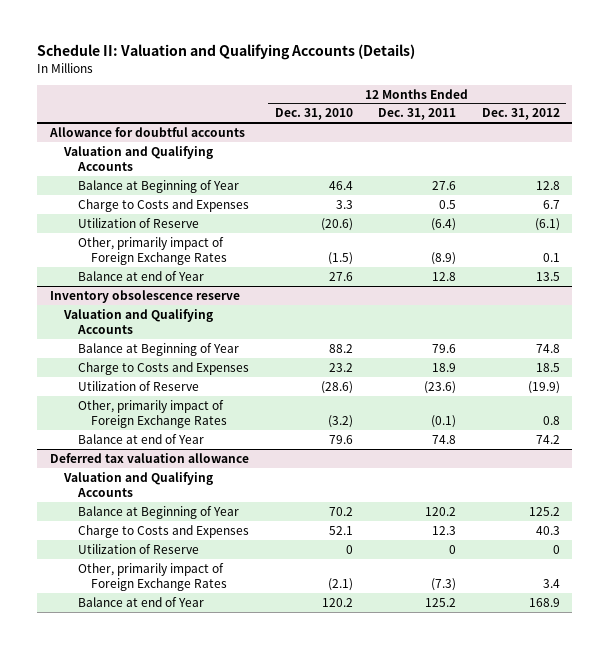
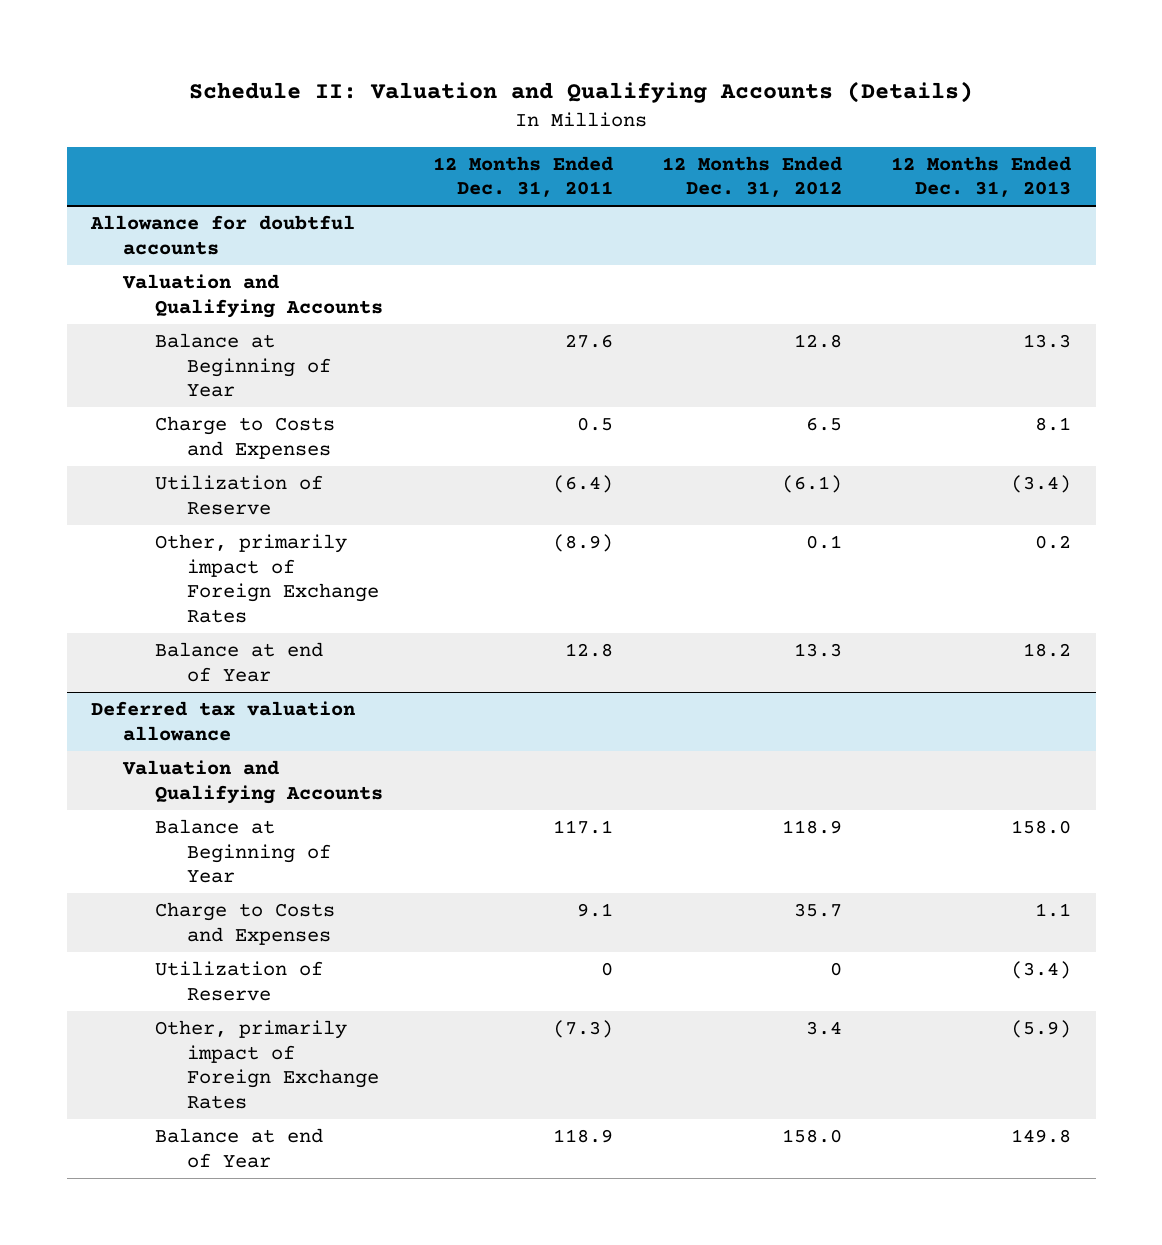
[274,108,353,121] Dec. 31, 2010 -> none
none -> [891,155,1072,198] 12 Months Ended Dec. 31, 2013
[542,199,560,209] 6.7 -> [805,417,842,432] 6.5
[50,289,241,303] Inventory obsolescence reserve -> none
[62,308,213,334] Valuation and Qualifying Accounts -> none
[77,342,239,356] Balance at Beginning of Year -> none
[77,361,249,375] Charge to Costs and Expenses -> none
[77,380,199,391] Utilization of Reserve -> none
[77,399,228,428] Other, primarily impact of Foreign Exchange Rates -> none
[77,433,204,444] Balance at end of Year -> none
[535,271,560,281] 13.5 -> [793,643,842,658] 13.3
[425,506,457,516] 120.2 -> [552,820,613,835] 117.1
[528,506,560,516] 125.2 -> [781,820,842,835] 118.9
[432,525,457,535] 12.3 -> [576,903,613,918] 9.1
[535,525,560,535] 40.3 -> [793,903,842,918] 35.7
[425,597,457,607] 125.2 -> [552,1129,613,1144] 118.9
[528,597,560,607] 168.9 -> [781,1129,842,1144] 158.0

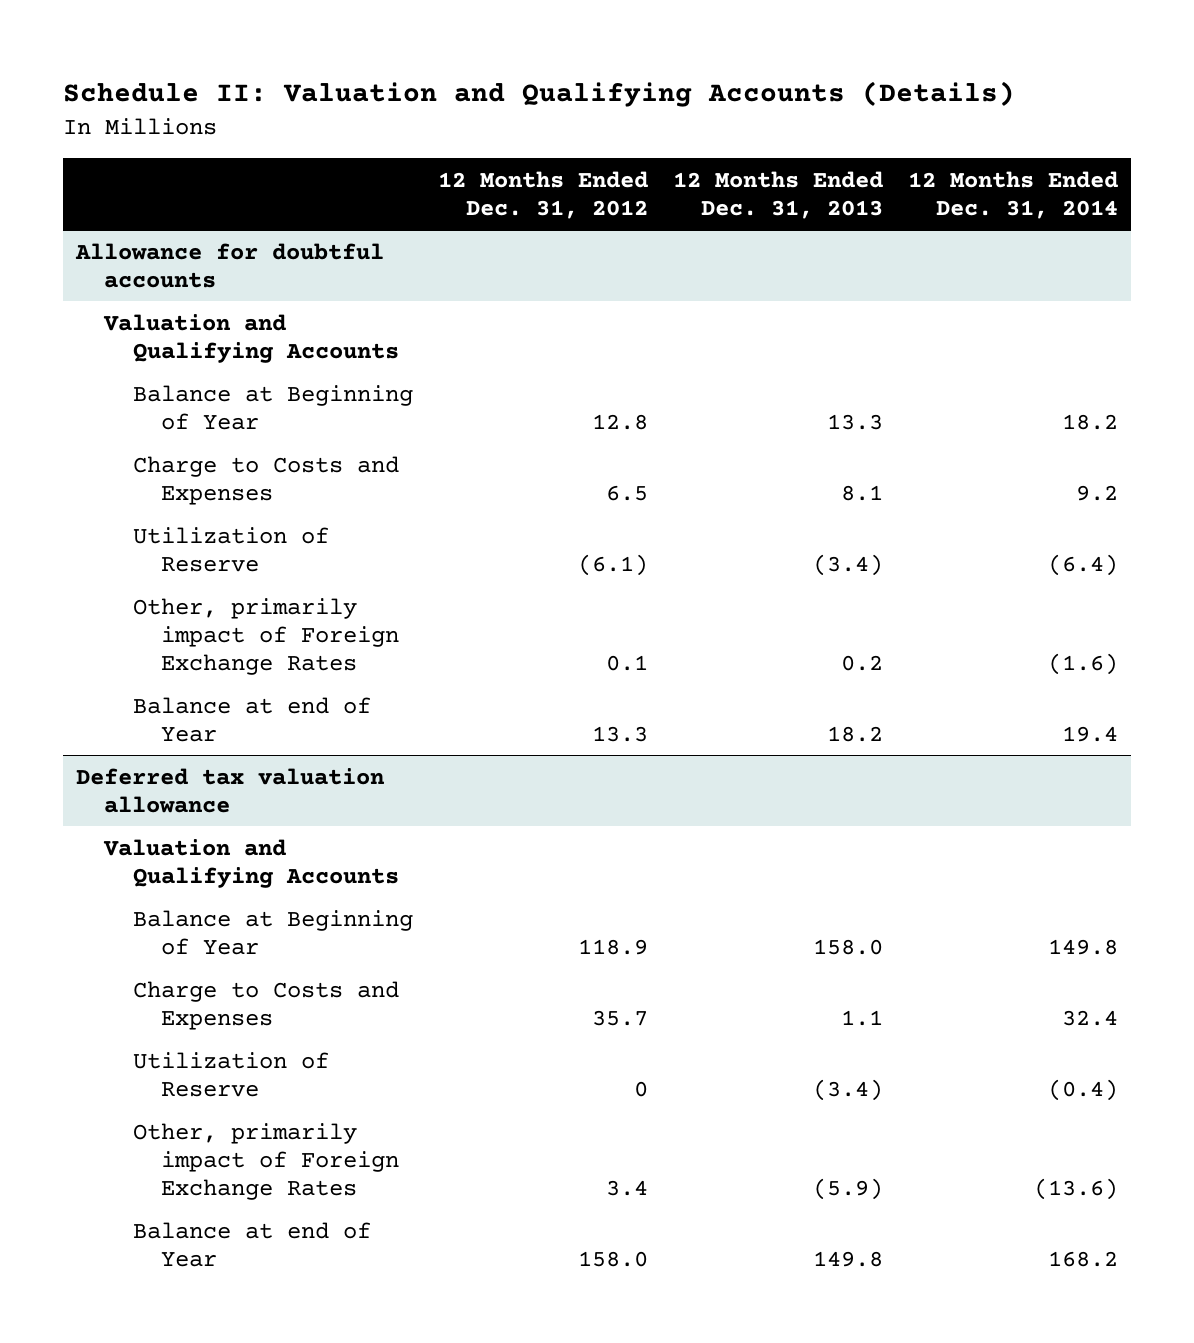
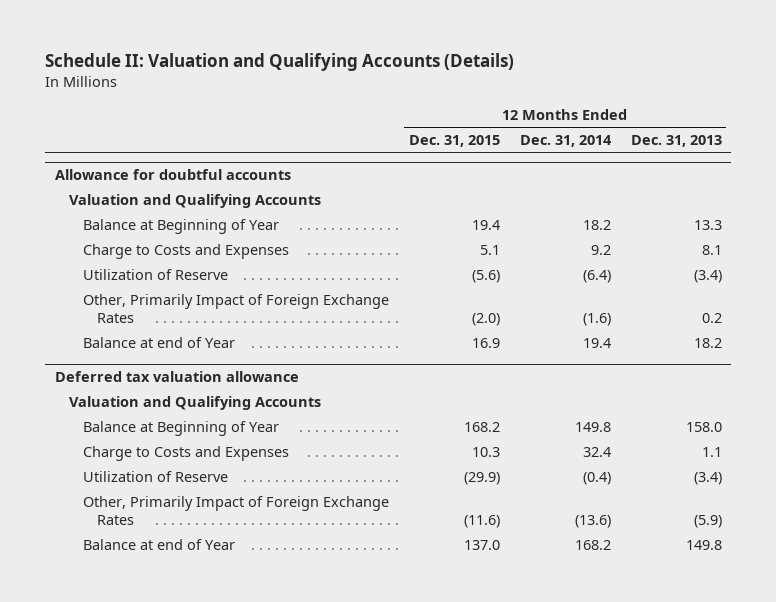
[437,170,648,219] 12 Months Ended Dec. 31, 2012 -> none
none -> [408,134,500,147] Dec. 31, 2015
[132,597,400,675] Other, primarily impact of Foreign Exchange Rates -> [82,293,389,323] Other, Primarily Impact of Foreign Exchange Rates
[132,1122,400,1200] Other, primarily impact of Foreign Exchange Rates -> [82,495,389,525] Other, Primarily Impact of Foreign Exchange Rates

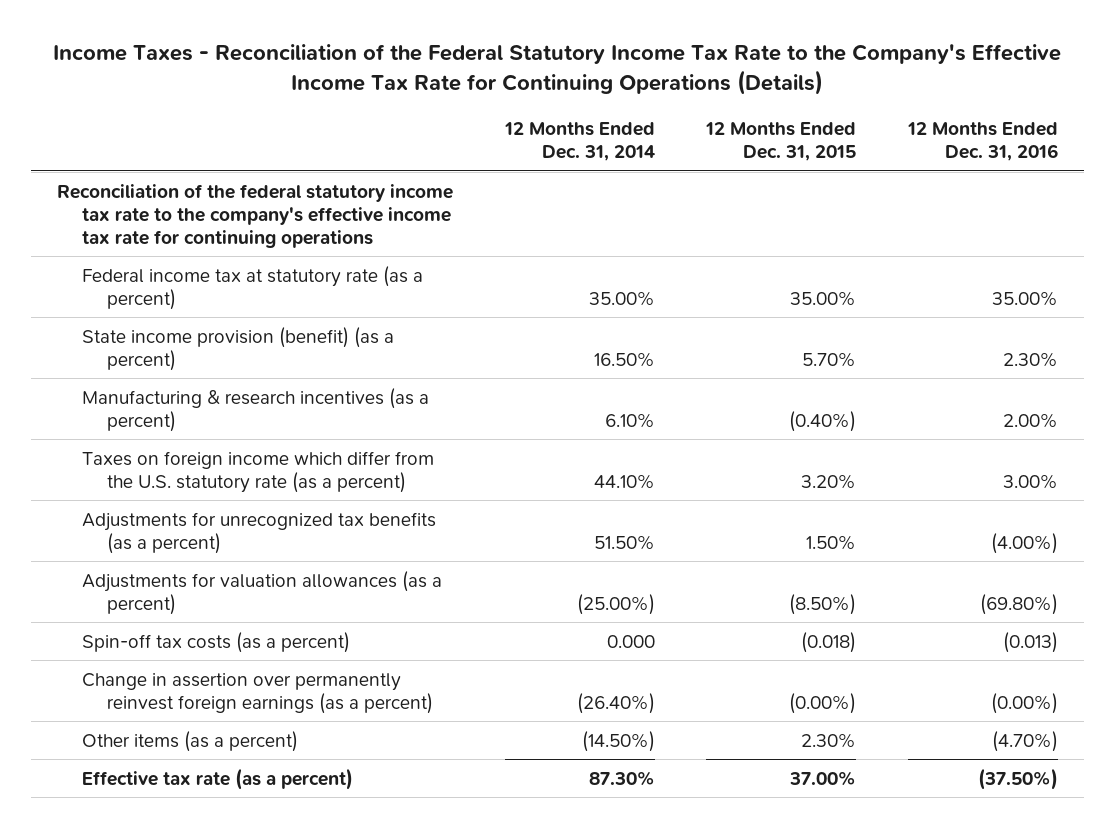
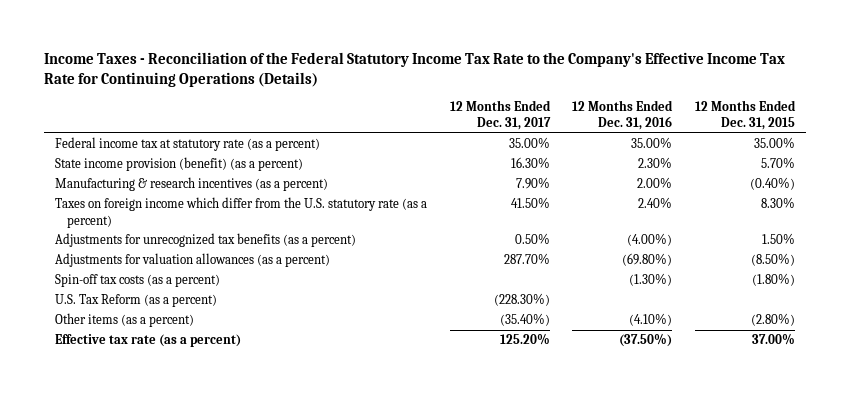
[503,122,655,162] 12 Months Ended Dec. 31, 2014 -> none
none -> [449,99,551,131] 12 Months Ended Dec. 31, 2017
[56,183,453,248] Reconciliation of the federal statutory income tax rate to the company's effective income tax rate for continuing operations -> none
[801,473,857,489] 3.20% -> [760,197,795,209] 8.30%
[1003,473,1059,489] 3.00% -> [638,197,673,209] 2.40%
[81,672,434,714] Change in assertion over permanently reinvest foreign earnings (as a percent) -> none
[801,631,857,653] (0.018) -> [751,273,795,287] (1.80%)
[1003,631,1059,653] (0.013) -> [629,273,673,287] (1.30%)
none -> [55,294,218,308] U.S. Tax Reform (as a percent)
[801,732,857,748] 2.30% -> [750,313,795,327] (2.80%)
[992,730,1059,752] (4.70%) -> [629,313,673,327] (4.10%)

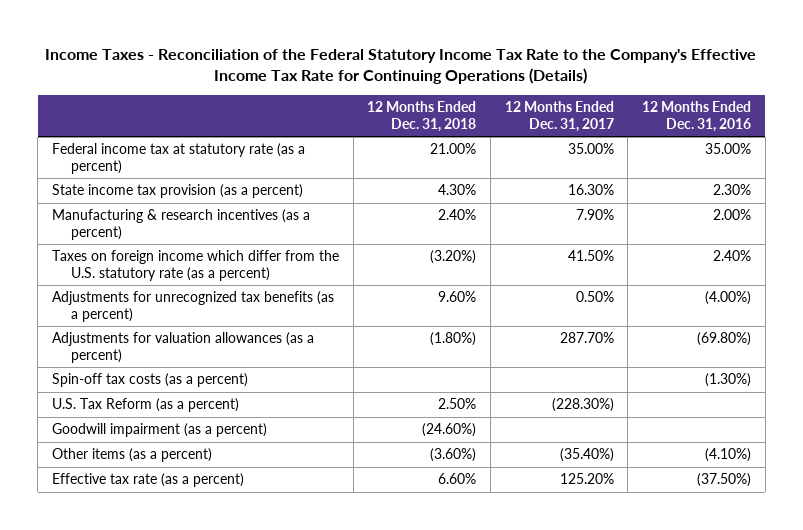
[694,99,796,131] 12 Months Ended Dec. 31, 2015 -> none
none -> [367,101,477,132] 12 Months Ended Dec. 31, 2018
[55,157,304,172] State income provision (benefit) (as a percent) -> [52,184,304,199] State income tax provision (as a percent)
none -> [52,423,268,438] Goodwill impairment (as a percent)

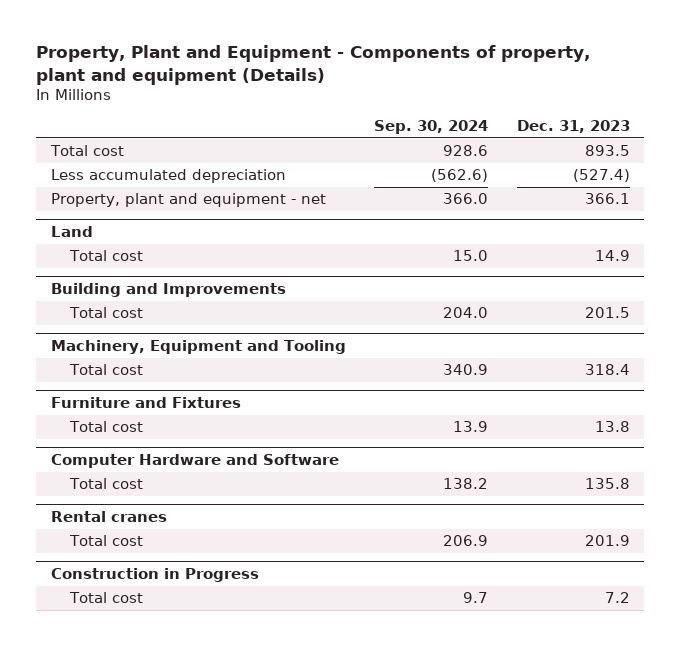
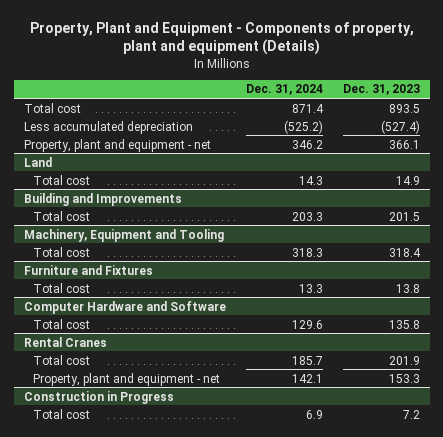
[374,120,489,135] Sep. 30, 2024 -> none
none -> [245,84,323,96] Dec. 31, 2024
[50,510,167,522] Rental cranes -> [23,336,107,347] Rental Cranes
none -> [33,372,221,386] Property, plant and equipment - net

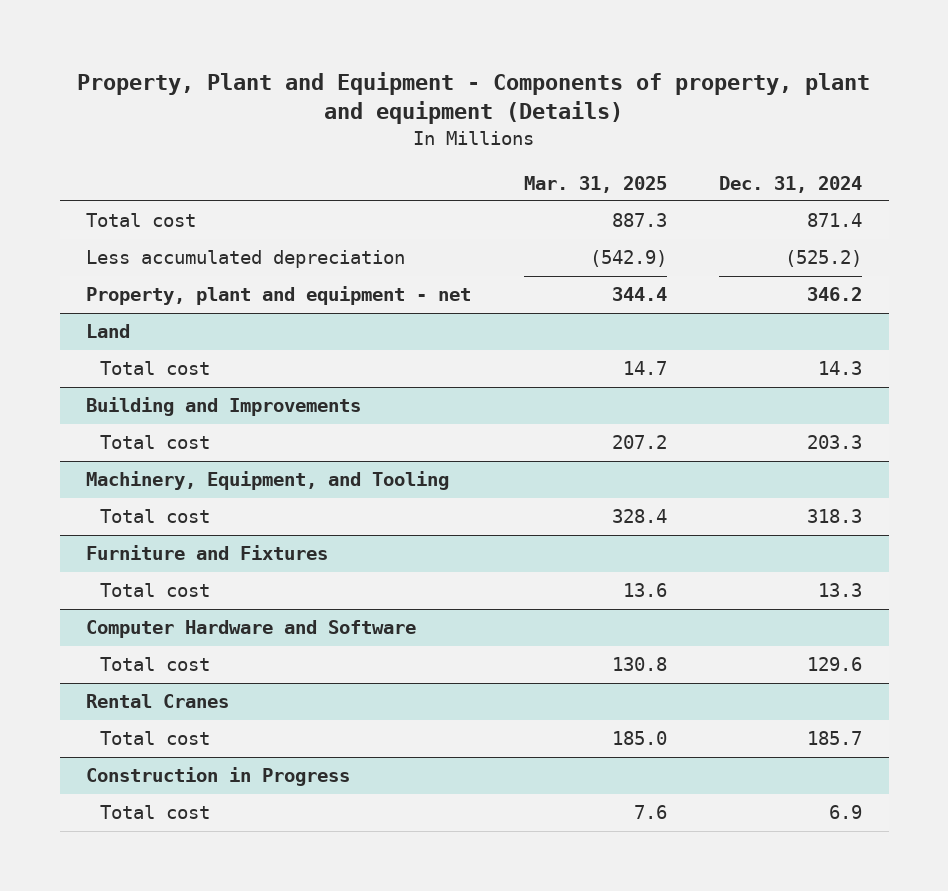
[342,84,420,96] Dec. 31, 2023 -> none
none -> [523,175,667,193] Mar. 31, 2025
[23,228,224,242] Machinery, Equipment and Tooling -> [86,471,450,491] Machinery, Equipment, and Tooling
[33,372,221,386] Property, plant and equipment - net -> none

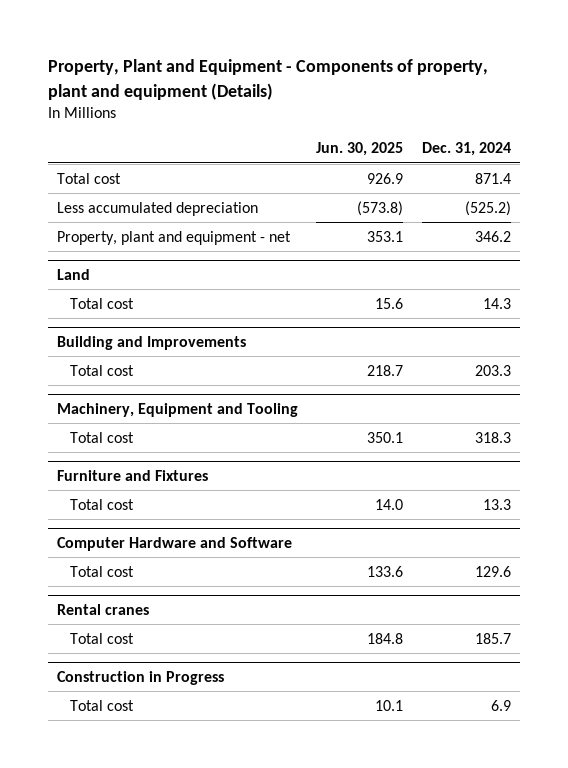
[523,175,667,193] Mar. 31, 2025 -> none
none -> [316,142,404,157] Jun. 30, 2025
[86,471,450,491] Machinery, Equipment, and Tooling -> [56,402,298,417] Machinery, Equipment and Tooling
[86,694,230,709] Rental Cranes -> [56,603,149,615] Rental cranes

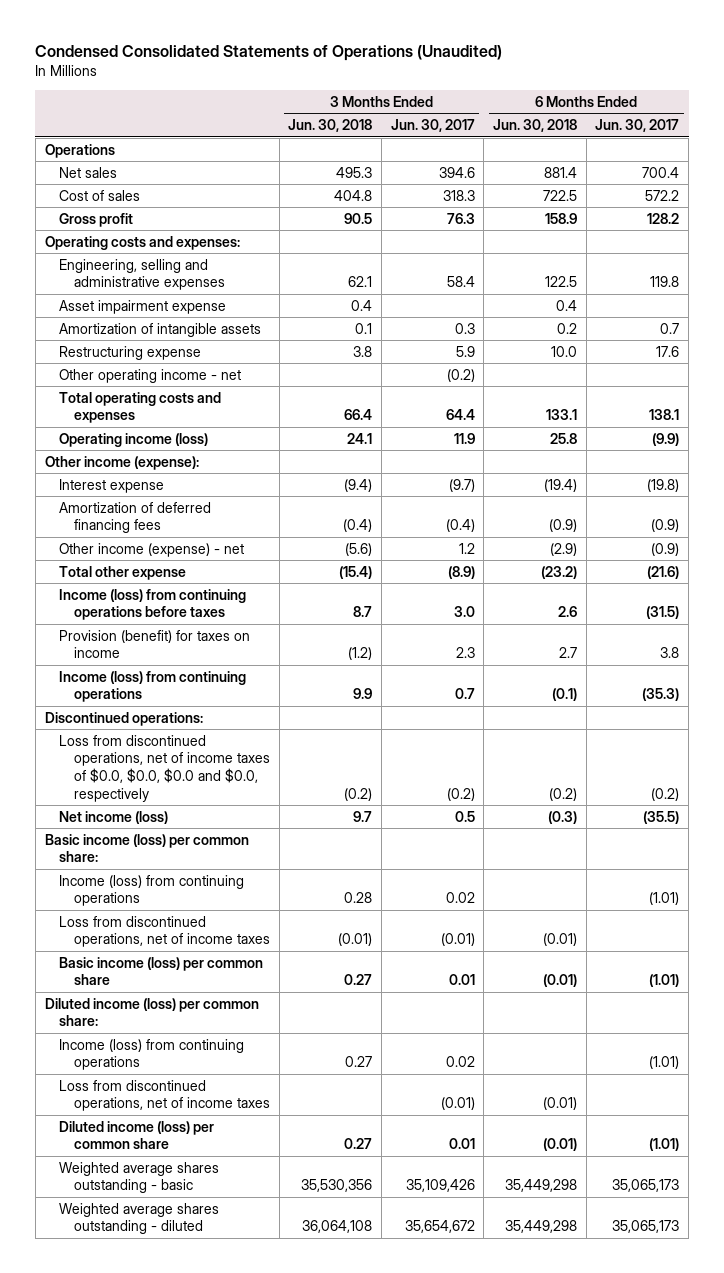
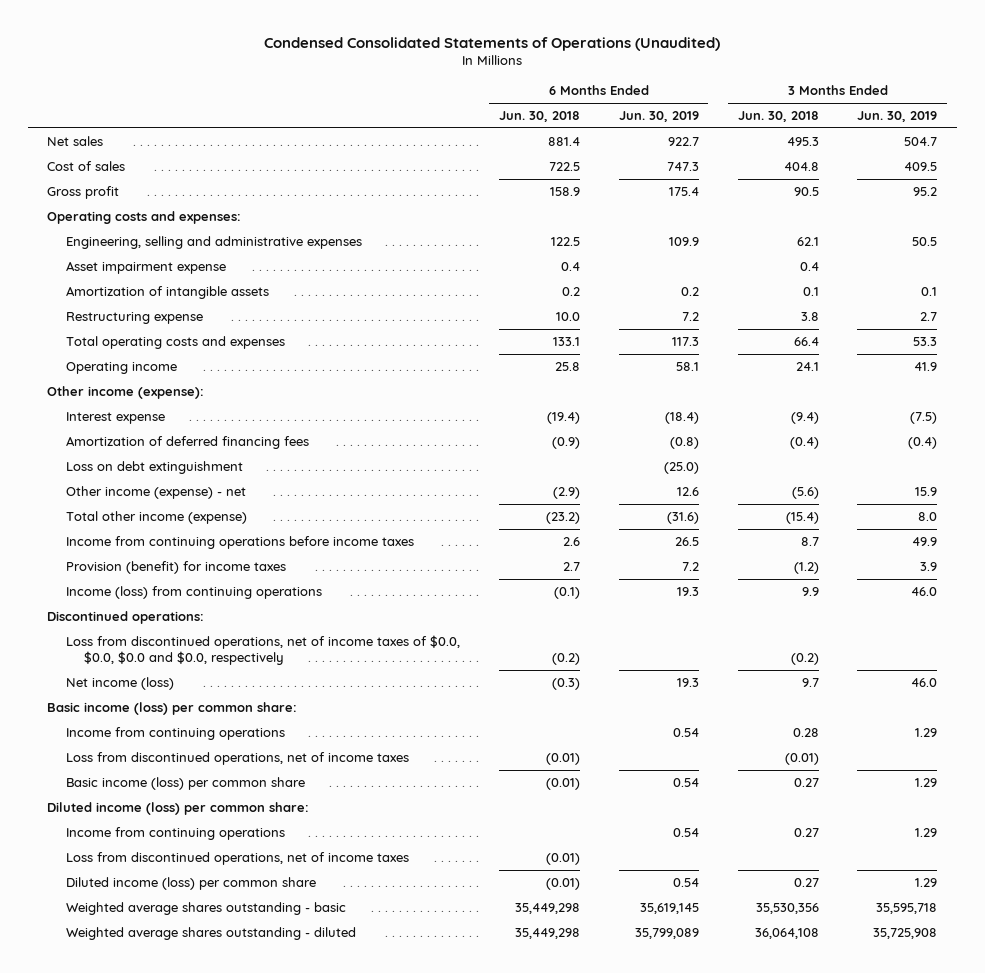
[390,119,475,133] Jun. 30, 2017 -> none
[595,119,680,133] Jun. 30, 2017 -> none
none -> [618,111,699,123] Jun. 30, 2019
none -> [857,111,938,123] Jun. 30, 2019
[44,143,115,158] Operations -> none
[59,368,242,383] Other operating income - net -> none
[59,432,209,447] Operating income (loss) -> [65,361,177,374] Operating income
none -> [65,460,243,474] Loss on debt extinguishment
[59,565,187,580] Total other expense -> [65,510,247,524] Total other income (expense)
[59,588,247,621] Income (loss) from continuing operations before taxes -> [65,535,414,549] Income from continuing operations before income taxes
[59,629,251,659] Provision (benefit) for taxes on income -> [65,560,286,574] Provision (benefit) for income taxes
[59,874,245,907] Income (loss) from continuing operations -> [65,726,285,740] Income from continuing operations
[59,1038,245,1071] Income (loss) from continuing operations -> [65,826,285,840] Income from continuing operations

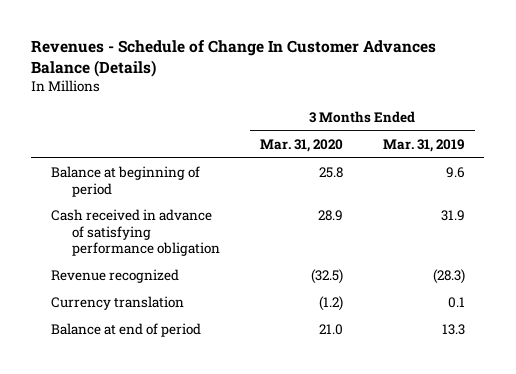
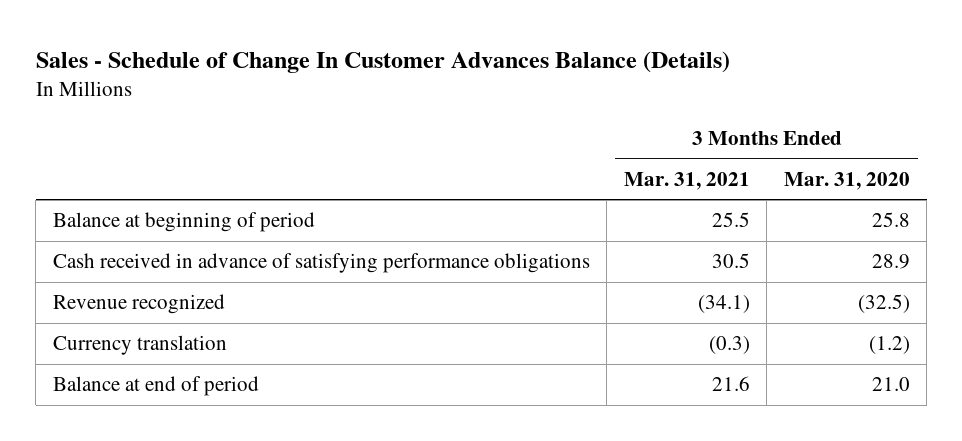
[31,39,437,77] Revenues - Schedule of Change In Customer Advances Balance (Details) -> [35,51,730,74] Sales - Schedule of Change In Customer Advances Balance (Details)
[382,139,465,153] Mar. 31, 2019 -> none
none -> [623,171,750,190] Mar. 31, 2021
[51,209,221,256] Cash received in advance of satisfying performance obligation -> [52,253,590,274] Cash received in advance of satisfying performance obligations

